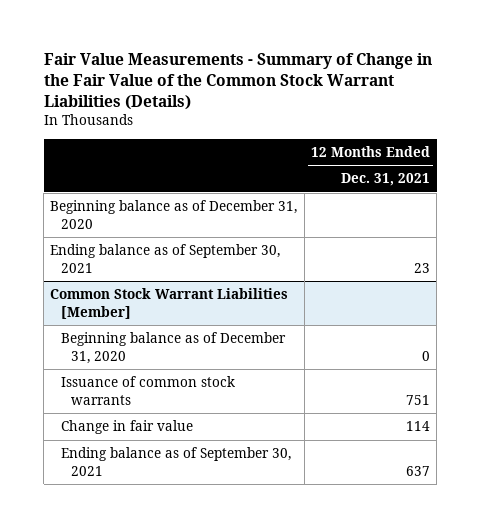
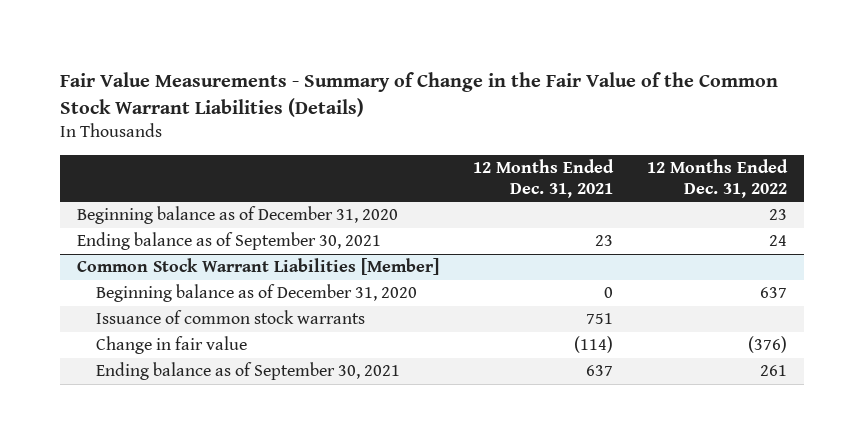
none -> [646,158,788,198] 12 Months Ended Dec. 31, 2022
[406,421,431,432] 114 -> [573,336,613,354] (114)

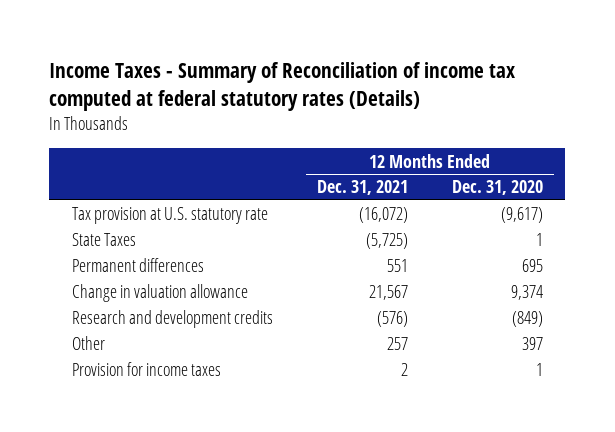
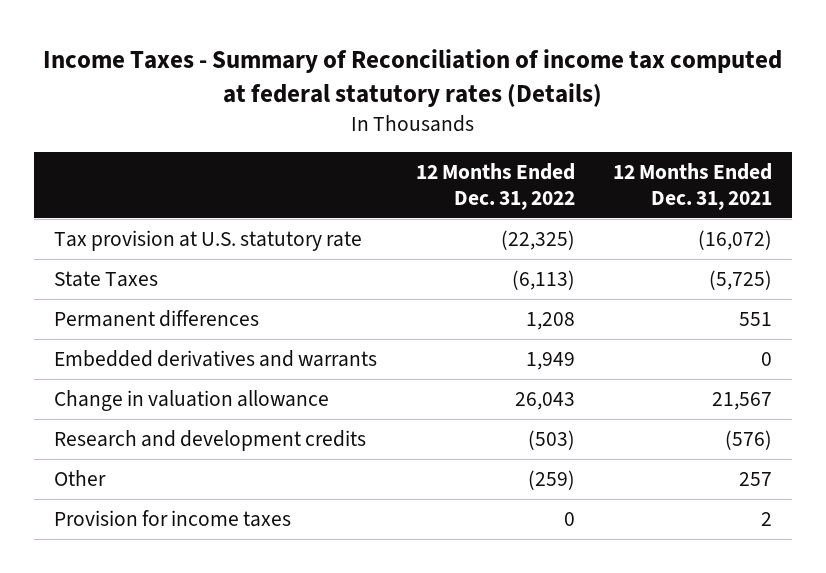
[452,180,544,196] Dec. 31, 2020 -> none
none -> [415,163,575,211] 12 Months Ended Dec. 31, 2022
none -> [53,350,377,368] Embedded derivatives and warrants

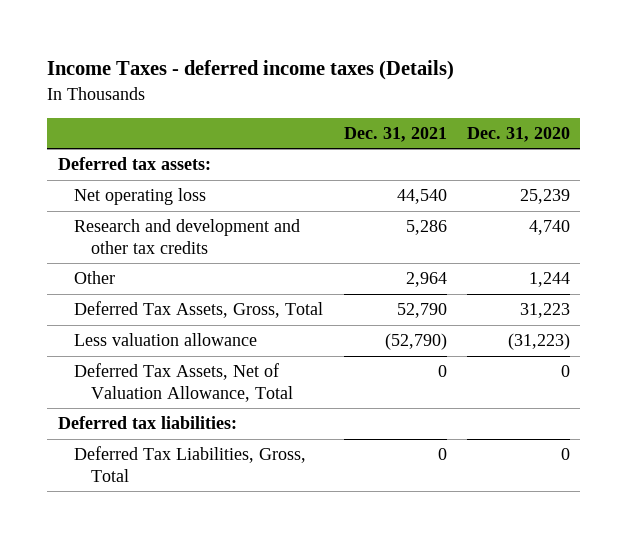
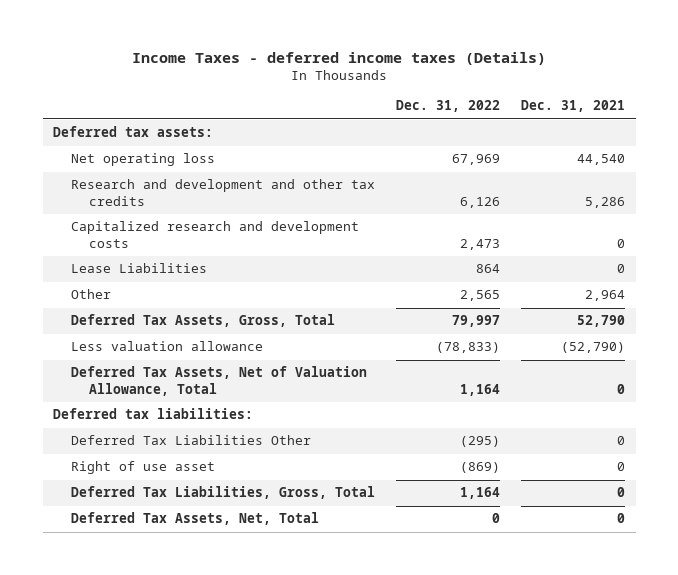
[467,126,571,142] Dec. 31, 2020 -> none
none -> [396,100,501,113] Dec. 31, 2022
none -> [71,221,360,249] Capitalized research and development costs
none -> [71,263,208,274] Lease Liabilities
none -> [71,435,312,446] Deferred Tax Liabilities Other
none -> [71,461,216,475] Right of use asset
none -> [71,512,320,526] Deferred Tax Assets, Net, Total

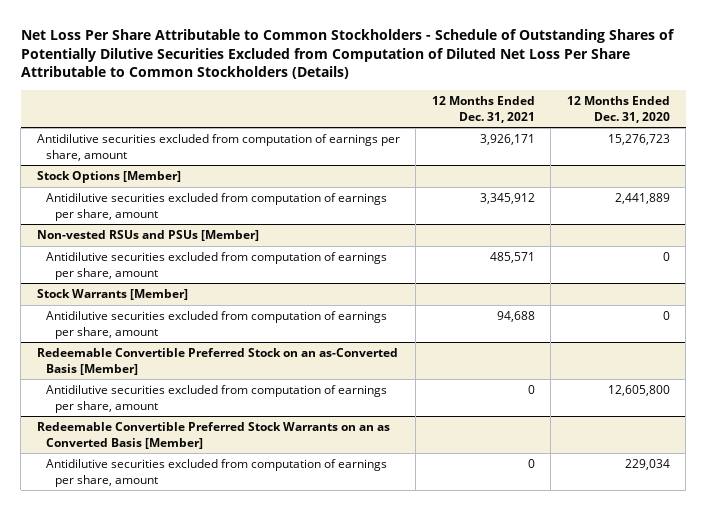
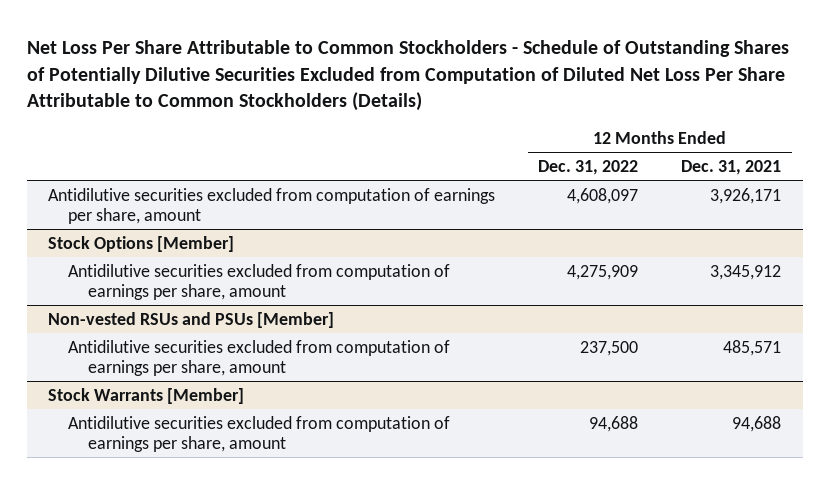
[566,95,670,123] 12 Months Ended Dec. 31, 2020 -> none
none -> [538,160,639,176] Dec. 31, 2022
[36,348,398,375] Redeemable Convertible Preferred Stock on an as-Converted Basis [Member] -> none
[45,385,387,413] Antidilutive securities excluded from computation of earnings per share, amount -> none
[36,422,390,449] Redeemable Convertible Preferred Stock Warrants on an as Converted Basis [Member] -> none
[45,459,387,487] Antidilutive securities excluded from computation of earnings per share, amount -> none

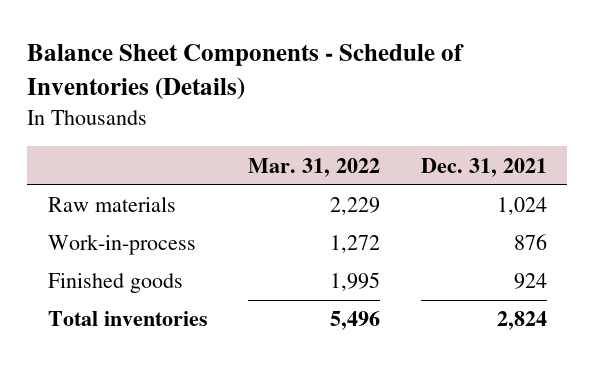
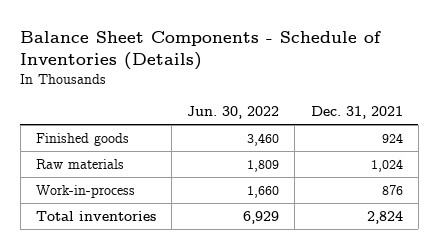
[248,157,381,177] Mar. 31, 2022 -> none
none -> [187,106,280,120] Jun. 30, 2022
[47,273,183,294] Finished goods -> [36,132,130,146] Finished goods

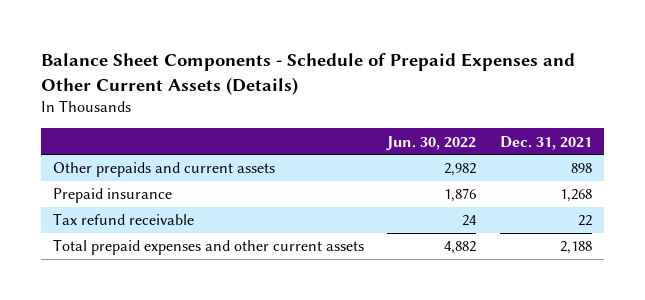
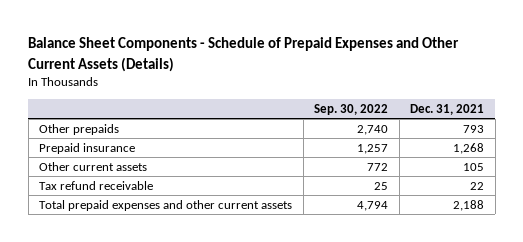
[386,135,477,151] Jun. 30, 2022 -> none
none -> [314,103,389,115] Sep. 30, 2022
[52,162,275,178] Other prepaids and current assets -> [39,123,120,135] Other prepaids
[570,163,592,174] 898 -> [463,124,485,133] 793
none -> [39,161,148,171] Other current assets

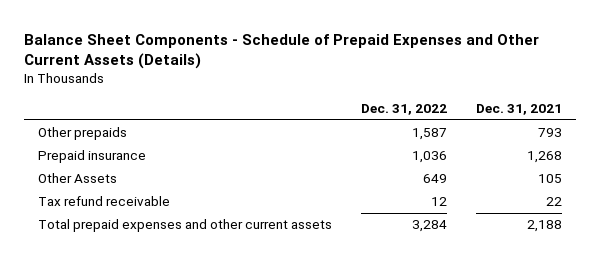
[314,103,389,115] Sep. 30, 2022 -> none
none -> [360,103,447,115] Dec. 31, 2022
[39,161,148,171] Other current assets -> [38,173,118,184] Other Assets

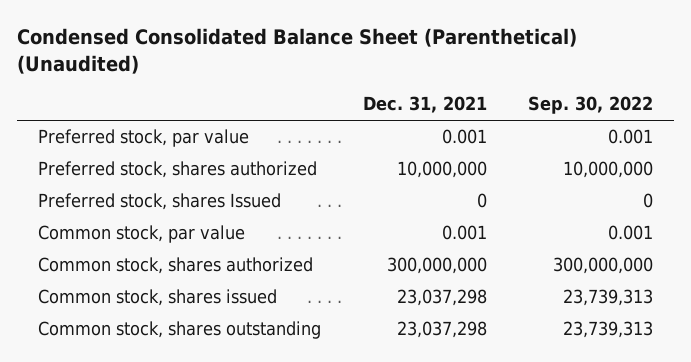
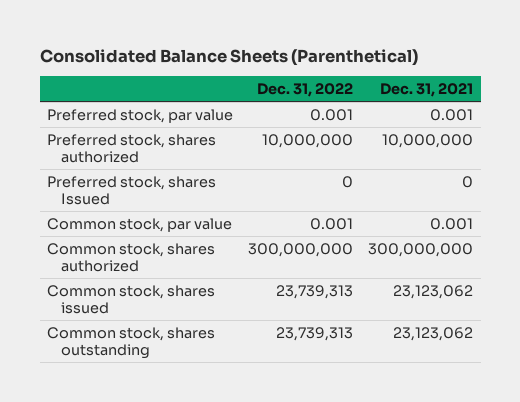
[16,27,577,74] Condensed Consolidated Balance Sheet (Parenthetical) (Unaudited) -> [39,48,418,66] Consolidated Balance Sheets (Parenthetical)
[528,96,654,115] Sep. 30, 2022 -> none
none -> [257,83,354,98] Dec. 31, 2022
[396,289,487,307] 23,037,298 -> [393,284,474,299] 23,123,062
[396,321,487,339] 23,037,298 -> [393,326,474,341] 23,123,062

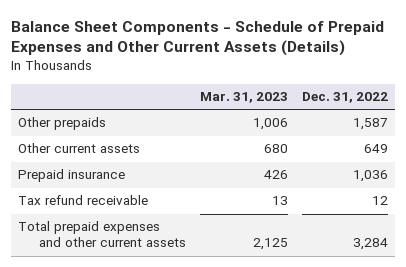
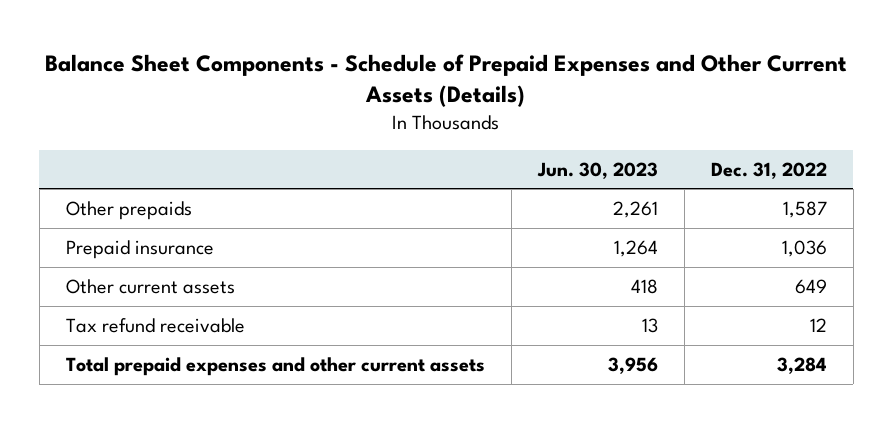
[199,92,288,104] Mar. 31, 2023 -> none
none -> [536,161,658,179] Jun. 30, 2023
[17,143,140,154] Other current assets -> [65,278,235,294] Other current assets

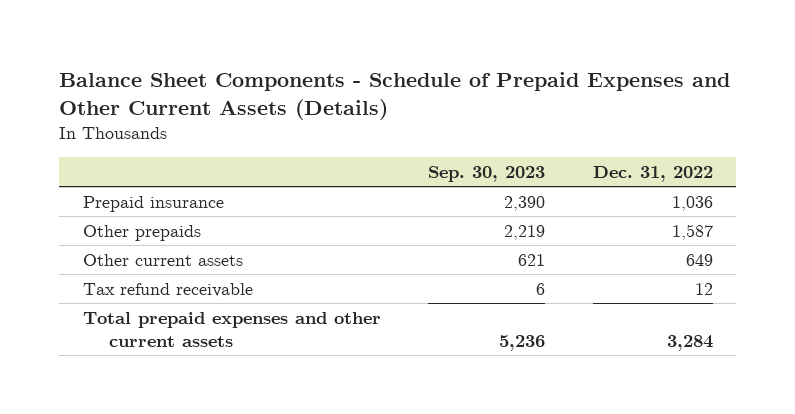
[536,161,658,179] Jun. 30, 2023 -> none
none -> [428,165,546,182] Sep. 30, 2023
[65,200,192,220] Other prepaids -> [82,224,201,241] Other prepaids

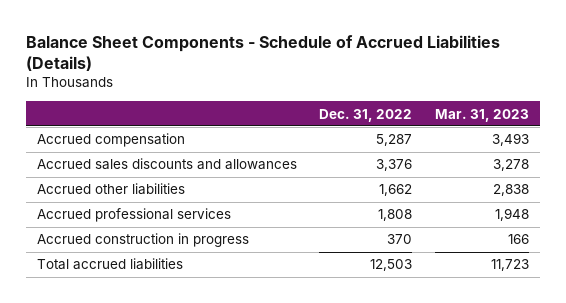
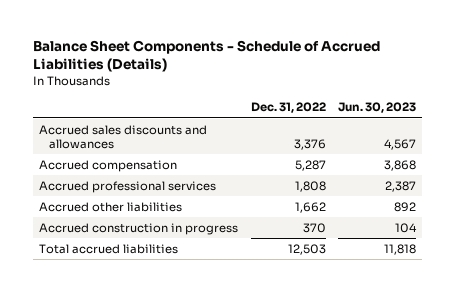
[434,108,529,122] Mar. 31, 2023 -> none
none -> [338,102,417,114] Jun. 30, 2023
[37,133,186,148] Accrued compensation -> [39,159,178,172] Accrued compensation
[37,183,186,196] Accrued other liabilities -> [39,201,183,212] Accrued other liabilities

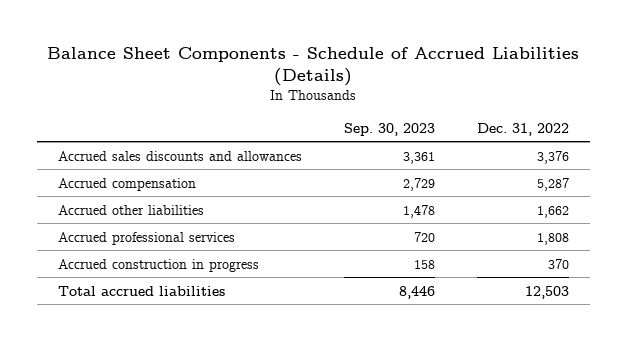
[338,102,417,114] Jun. 30, 2023 -> none
none -> [343,122,435,136] Sep. 30, 2023
[39,180,217,193] Accrued professional services -> [57,231,235,245] Accrued professional services

